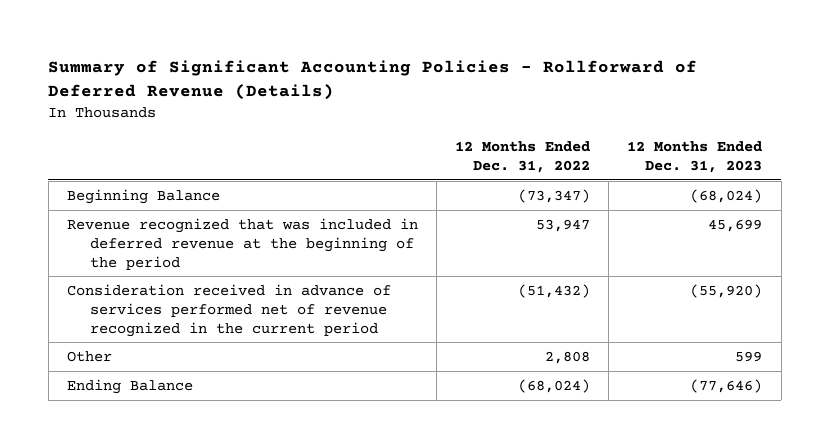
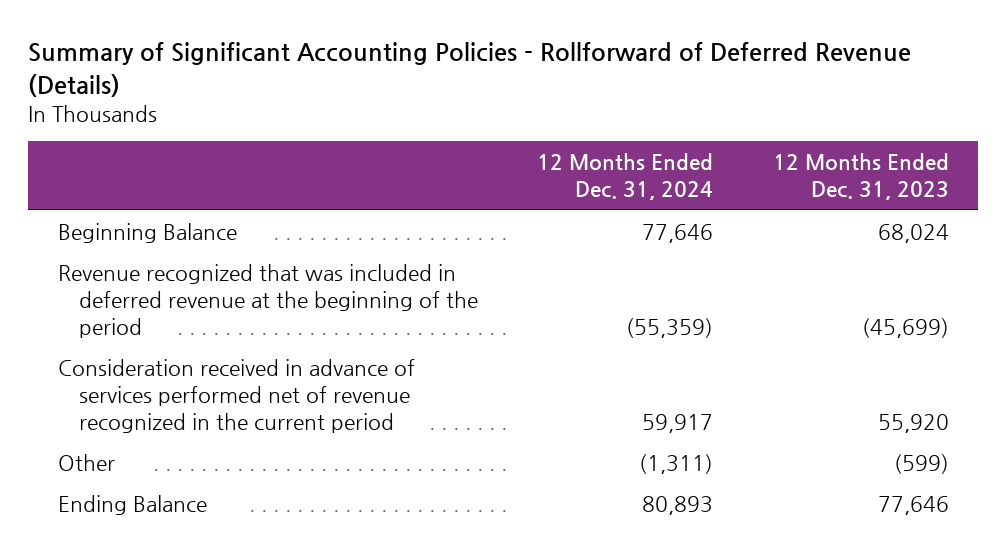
[455,140,591,173] 12 Months Ended Dec. 31, 2022 -> none
none -> [537,153,714,201] 12 Months Ended Dec. 31, 2024
[690,188,763,203] (68,024) -> [877,223,949,243] 68,024
[708,218,763,232] 45,699 -> [861,317,949,338] (45,699)
[690,283,763,298] (55,920) -> [877,413,949,433] 55,920
[735,350,763,362] 599 -> [893,453,949,474] (599)
[690,378,763,393] (77,646) -> [877,495,949,515] 77,646

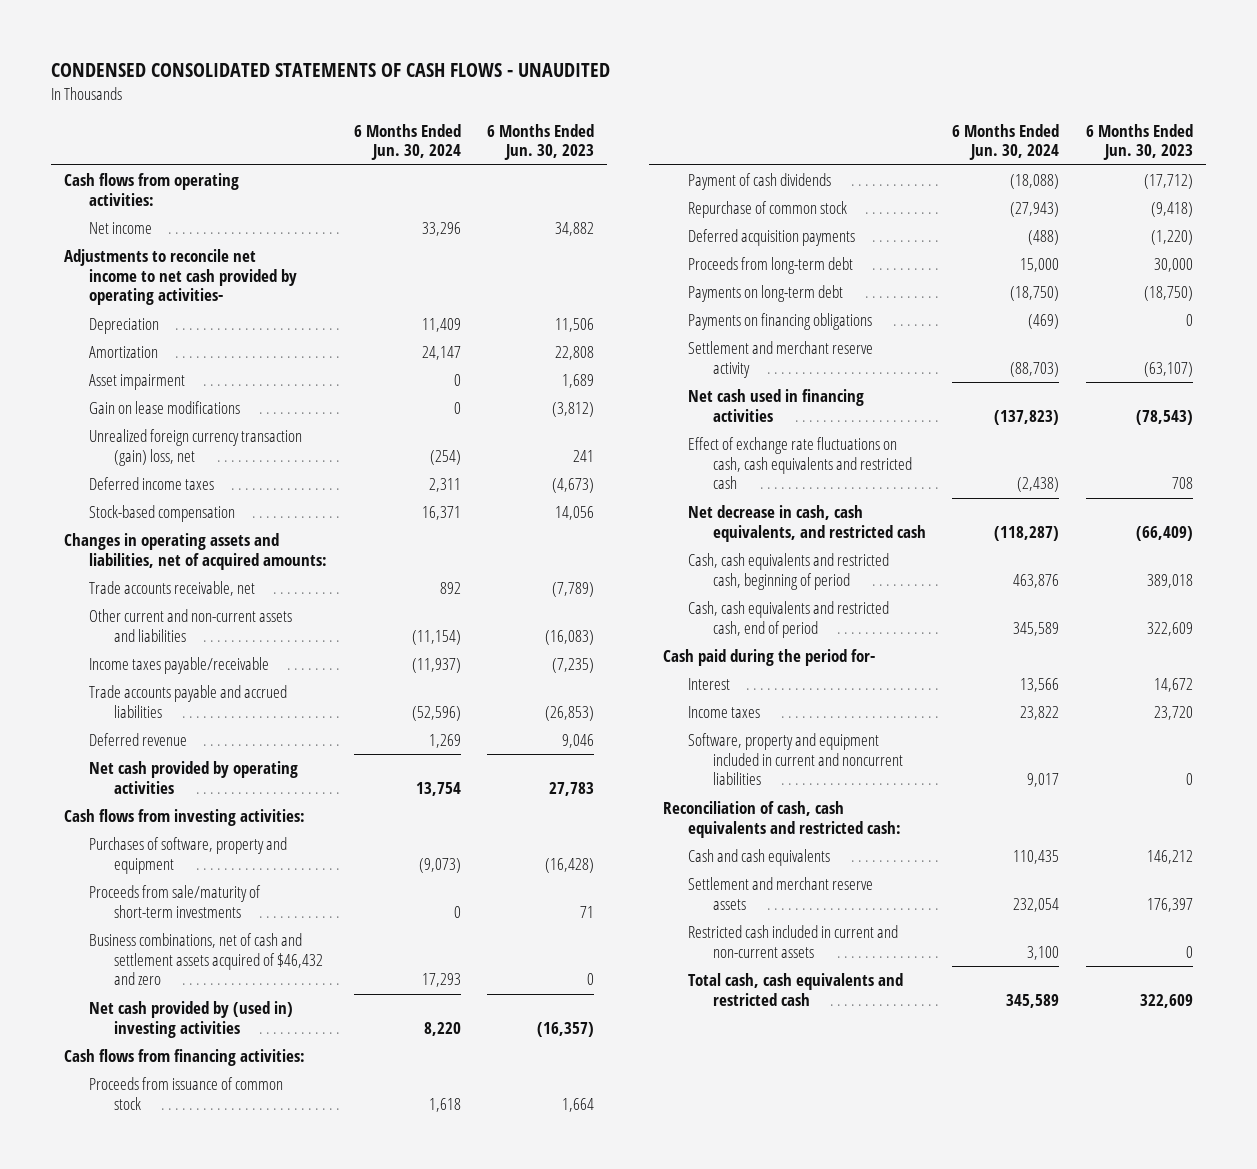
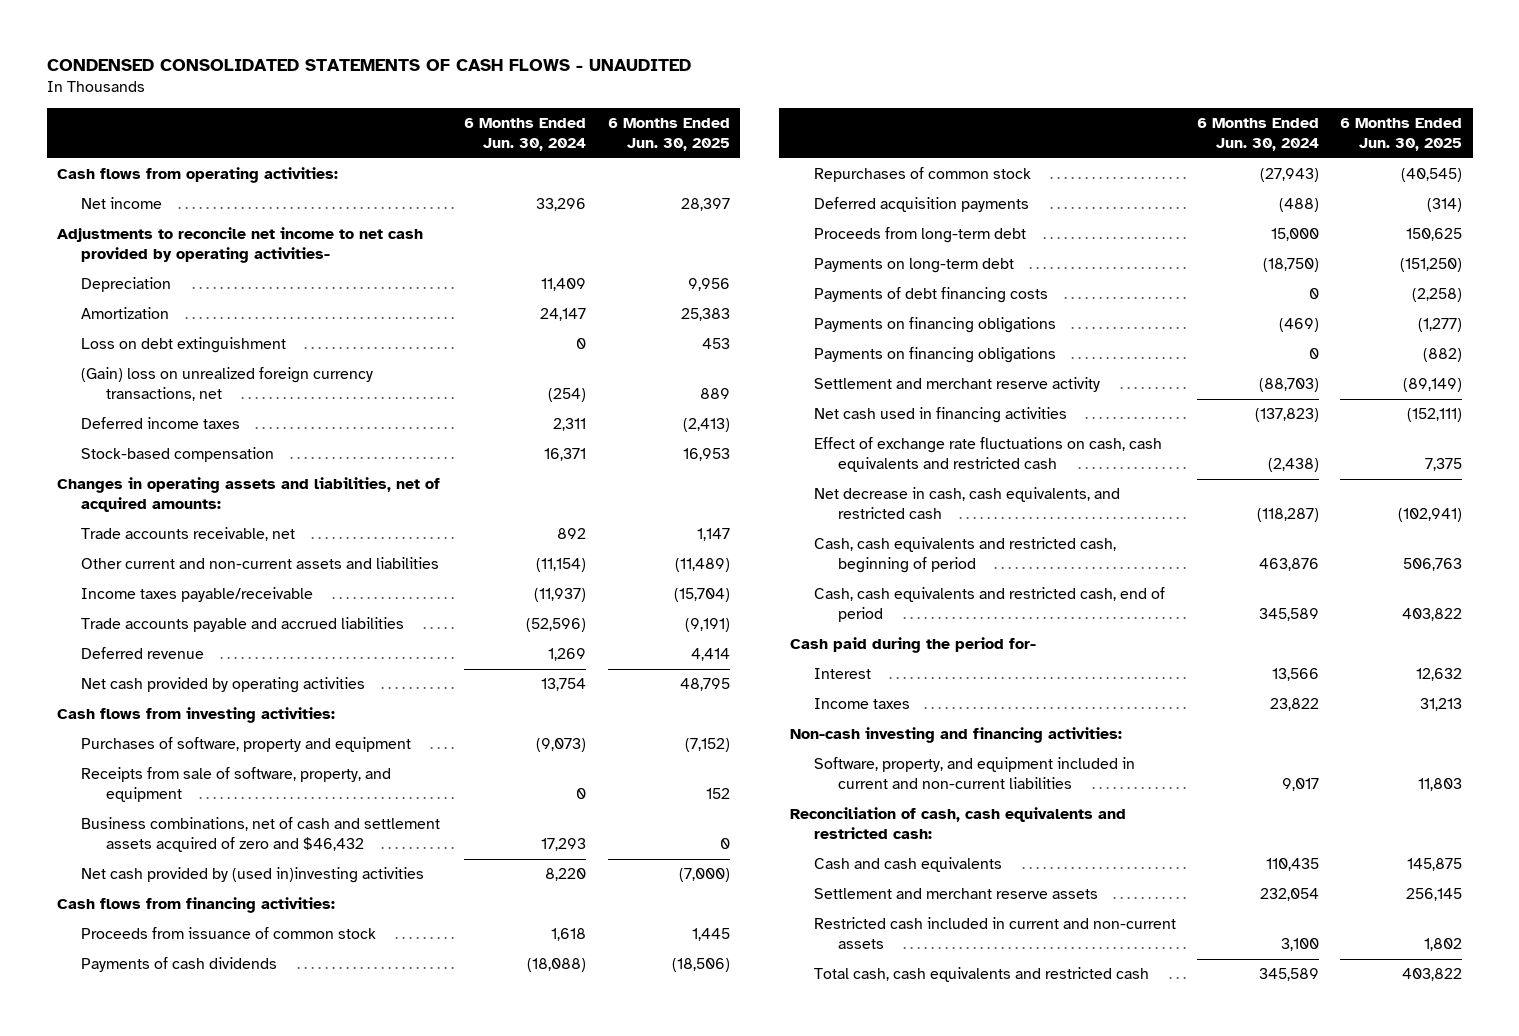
[486,123,594,161] 6 Months Ended Jun. 30, 2023 -> none
none -> [607,118,730,151] 6 Months Ended Jun. 30, 2025
[88,374,185,391] Asset impairment -> none
[88,401,240,415] Gain on lease modifications -> none
none -> [81,337,287,354] Loss on debt extinguishment
[88,429,302,466] Unrealized foreign currency transaction (gain) loss, net -> [81,367,374,401] (Gain) loss on unrealized foreign currency transactions, net
[88,885,261,918] Proceeds from sale/maturity of short-term investments -> none
none -> [81,767,392,802] Receipts from sale of software, property, and equipment
[88,933,324,986] Business combinations, net of cash and settlement assets acquired of $46,432 and zero -> [81,817,441,852] Business combinations, net of cash and settlement assets acquired of zero and $46,432
[88,1001,293,1038] Net cash provided by (used in) investing activities -> [81,867,425,884] Net cash provided by (used in)investing activities
[687,173,831,191] Payment of cash dividends -> [81,957,278,973] Payments of cash dividends
[687,201,847,219] Repurchase of common stock -> [813,167,1031,183] Repurchases of common stock
none -> [813,287,1048,304] Payments of debt financing costs
none -> [813,347,1056,364] Payments on financing obligations
none -> [789,727,1122,744] Non-cash investing and financing activities:
[687,733,904,786] Software, property and equipment included in current and noncurrent liabilities -> [813,757,1135,789] Software, property, and equipment included in current and non-current liabilities

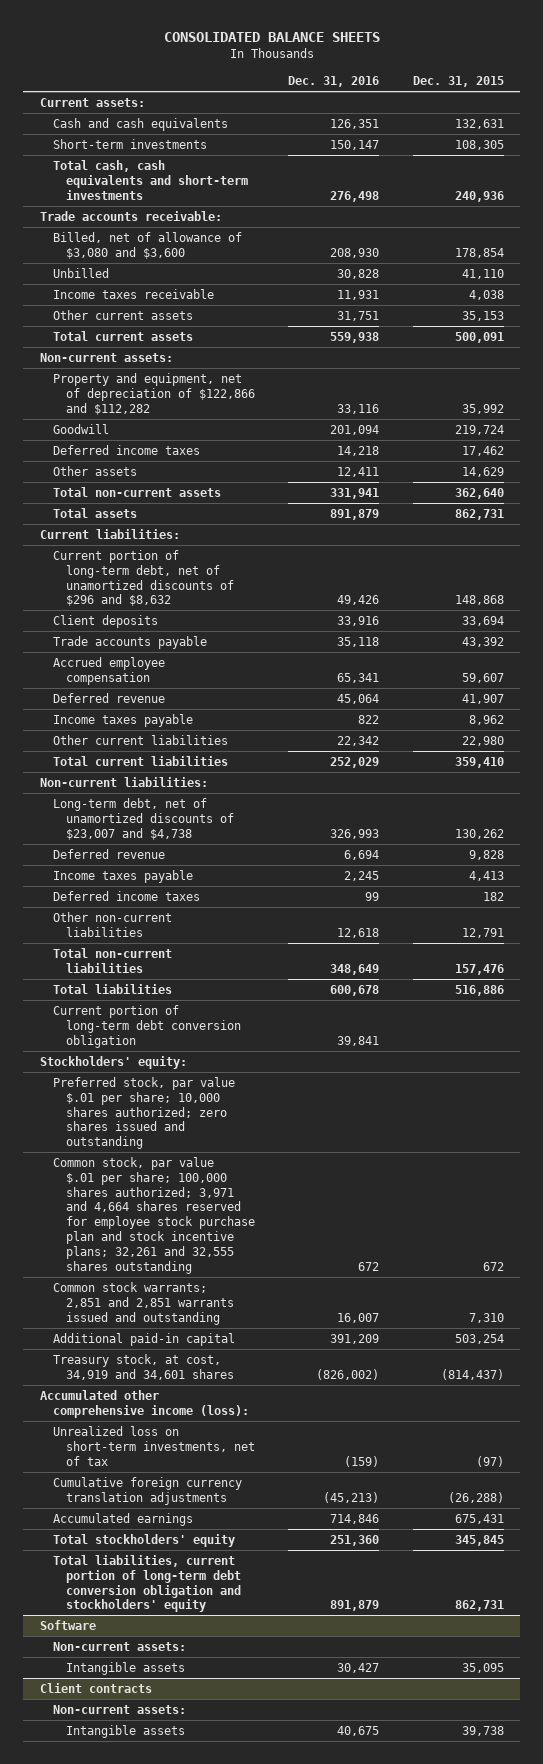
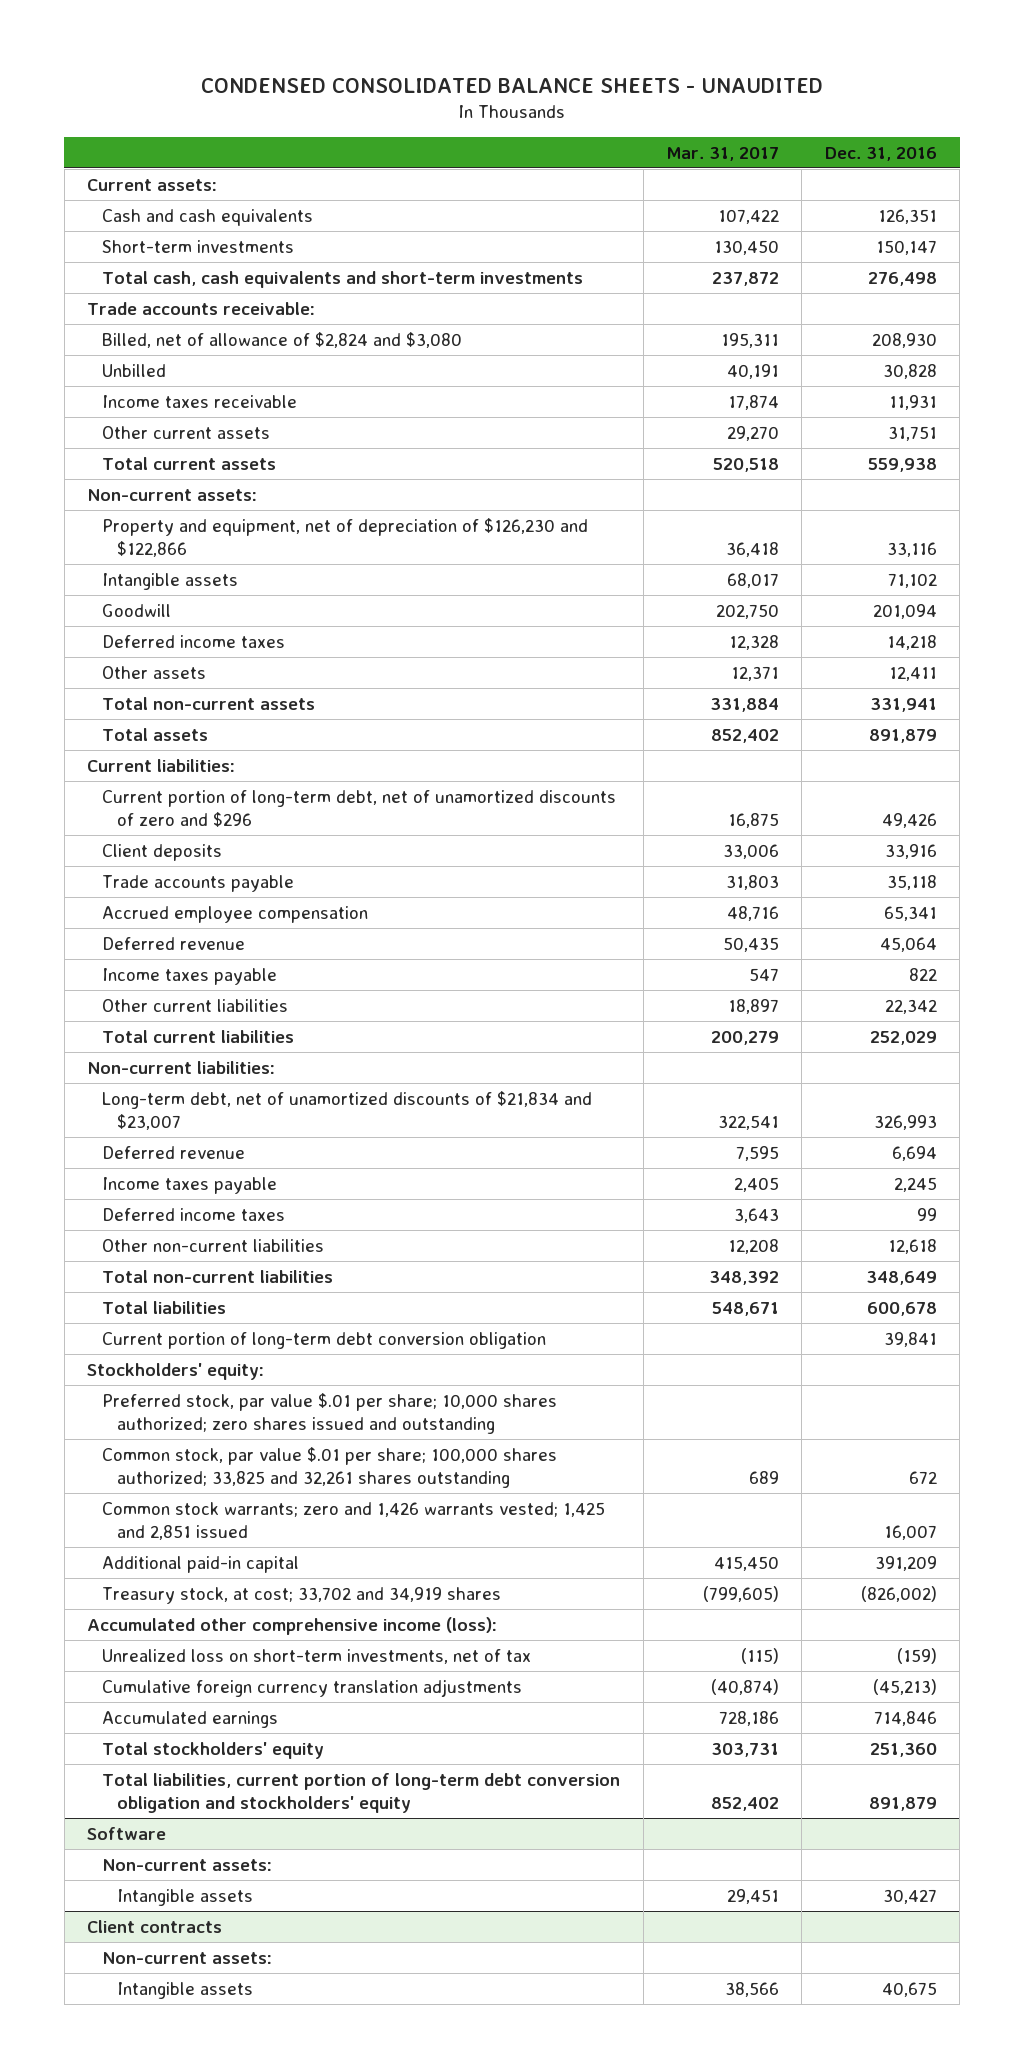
[163,32,380,43] CONSOLIDATED BALANCE SHEETS -> [200,78,823,94] CONDENSED CONSOLIDATED BALANCE SHEETS - UNAUDITED
[412,76,504,88] Dec. 31, 2015 -> none
none -> [665,146,779,161] Mar. 31, 2017
[52,231,242,259] Billed, net of allowance of $3,080 and $3,600 -> [102,331,463,348] Billed, net of allowance of $2,824 and $3,080
[52,372,255,415] Property and equipment, net of depreciation of $122,866 and $112,282 -> [102,517,589,557] Property and equipment, net of depreciation of $126,230 and $122,866
none -> [102,572,239,590] Intangible assets
[52,549,234,607] Current portion of long-term debt, net of unamortized discounts of $296 and $8,632 -> [102,789,617,827] Current portion of long-term debt, net of unamortized discounts of zero and $296
[52,797,234,840] Long-term debt, net of unamortized discounts of $23,007 and $4,738 -> [102,1090,593,1130] Long-term debt, net of unamortized discounts of $21,834 and $23,007
[52,1156,255,1274] Common stock, par value $.01 per share; 100,000 shares authorized; 3,971 and 4,664 shares reserved for employee stock purchase plan and stock incentive plans; 32,261 and 32,555 shares outstanding -> [102,1446,558,1488] Common stock, par value $.01 per share; 100,000 shares authorized; 33,825 and 32,261 shares outstanding
[52,1281,234,1325] Common stock warrants; 2,851 and 2,851 warrants issued and outstanding -> [102,1501,606,1540] Common stock warrants; zero and 1,426 warrants vested; 1,425 and 2,851 issued
[52,1353,234,1380] Treasury stock, at cost, 34,919 and 34,601 shares -> [102,1586,502,1604] Treasury stock, at cost; 33,702 and 34,919 shares

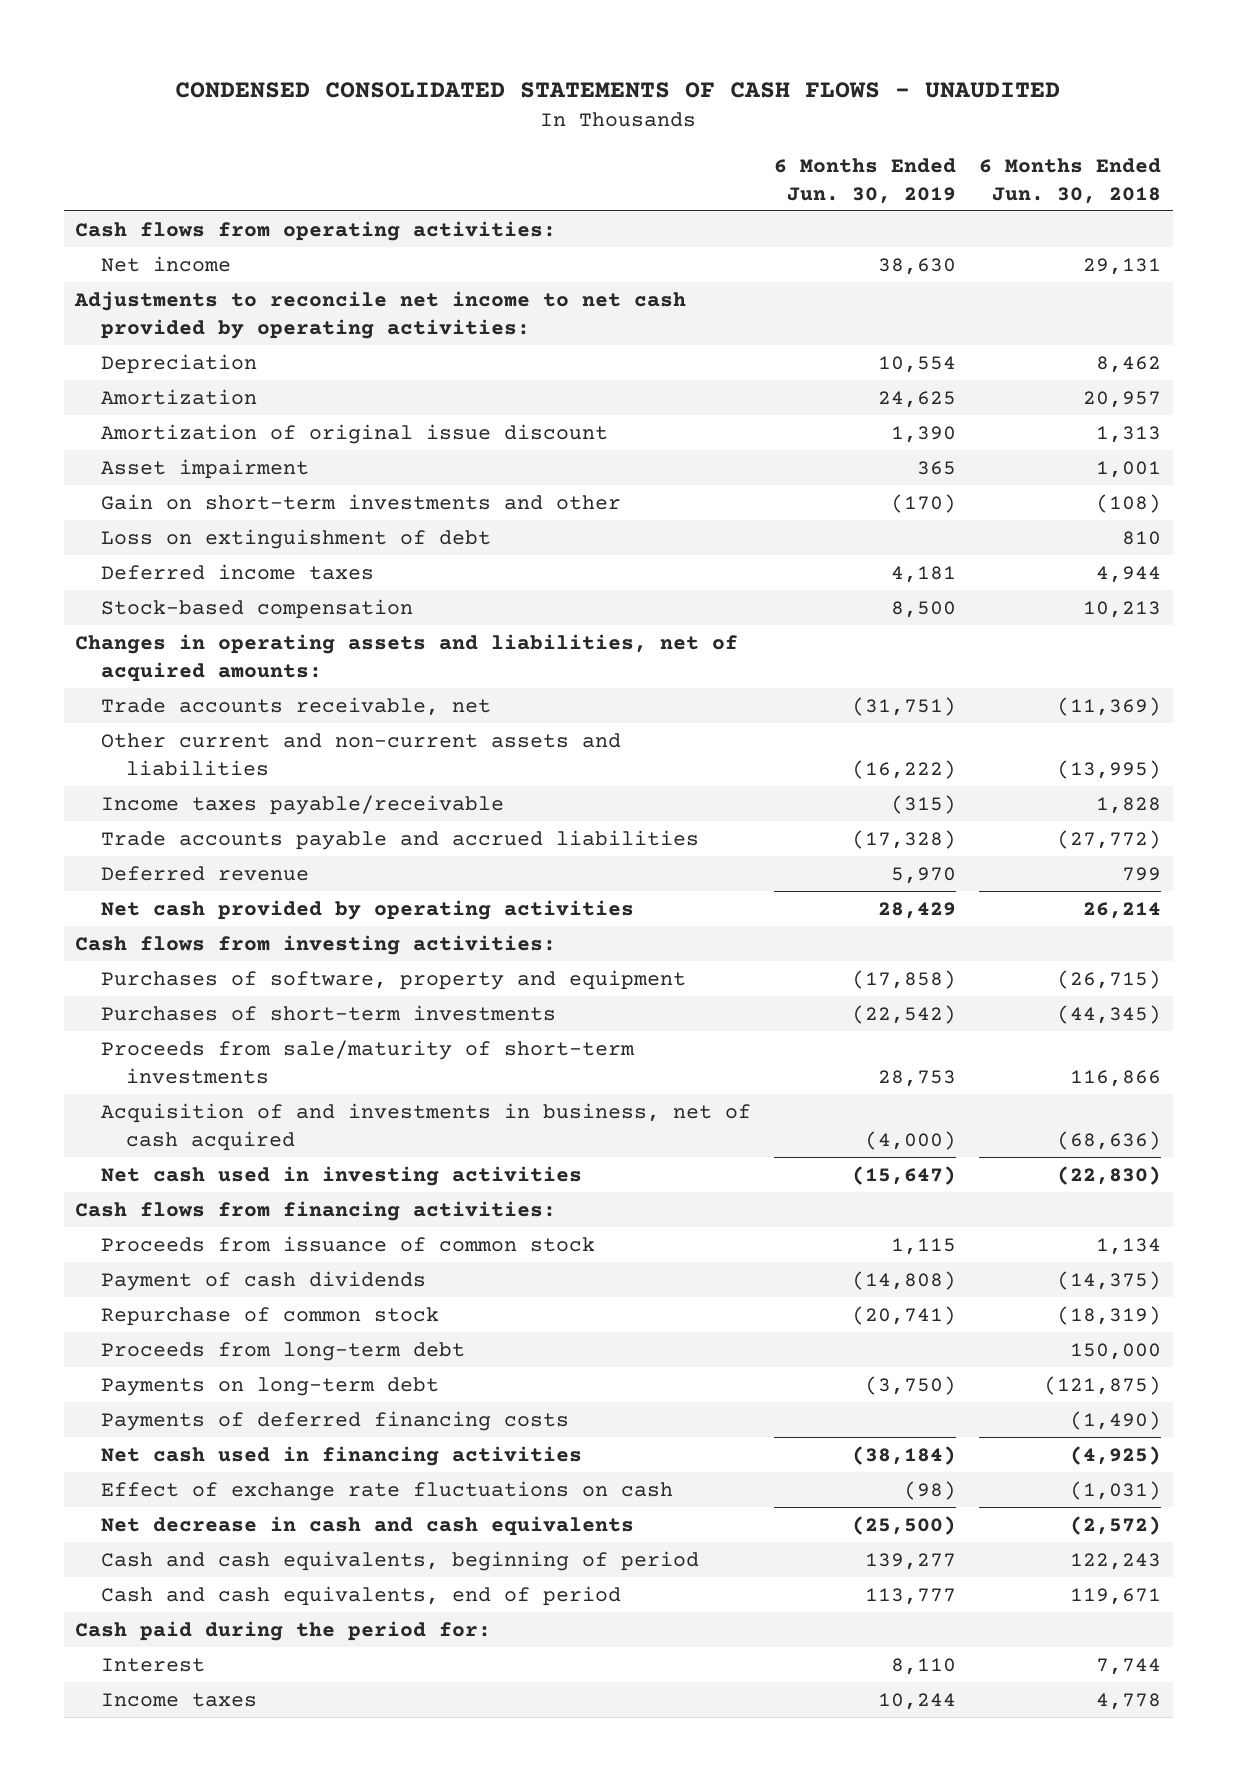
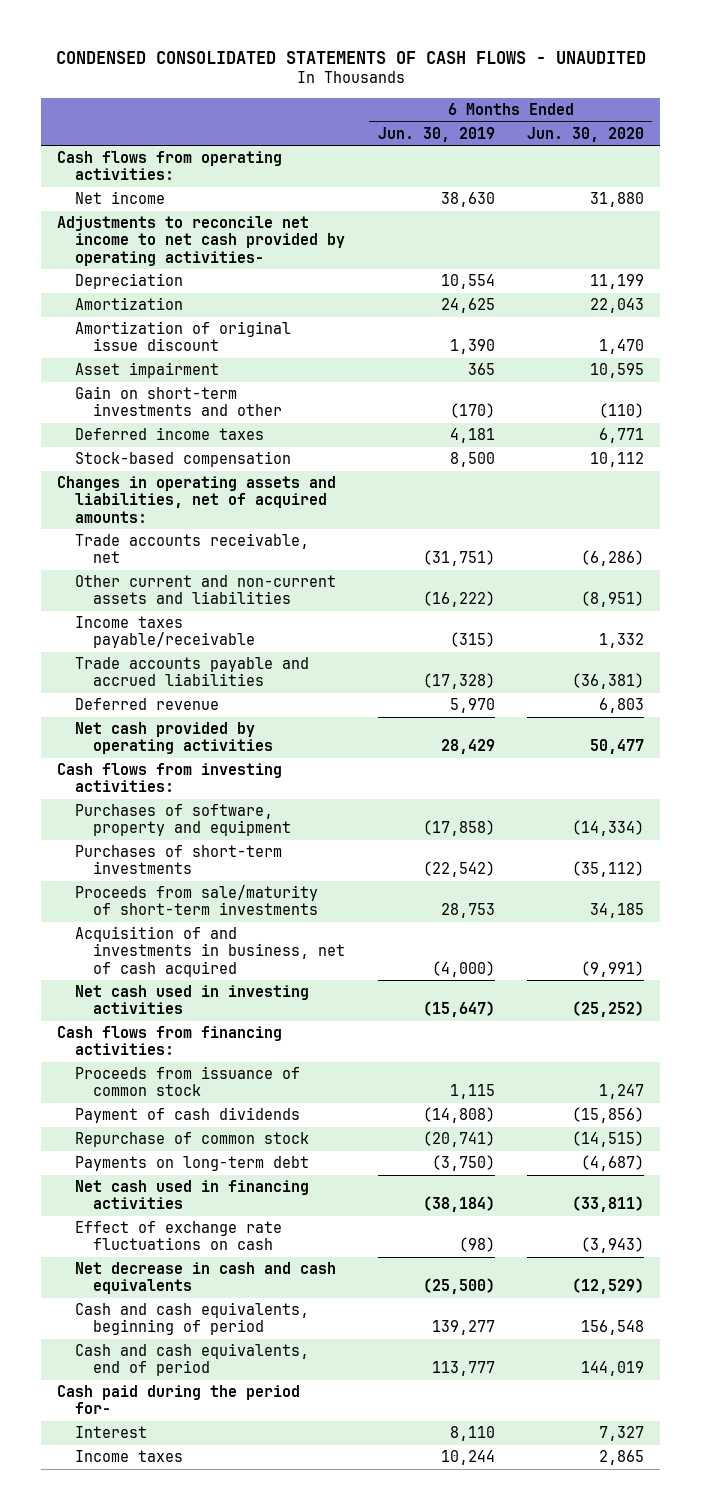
[979,157,1162,204] 6 Months Ended Jun. 30, 2018 -> none
none -> [527,126,645,142] Jun. 30, 2020
[74,290,687,339] Adjustments to reconcile net income to net cash provided by operating activities: -> [57,216,345,266] Adjustments to reconcile net income to net cash provided by operating activities-
[100,528,491,549] Loss on extinguishment of debt -> none
[100,1341,465,1361] Proceeds from long-term debt -> none
[100,1410,569,1431] Payments of deferred financing costs -> none
[75,1620,492,1641] Cash paid during the period for: -> [57,1385,301,1415] Cash paid during the period for-

